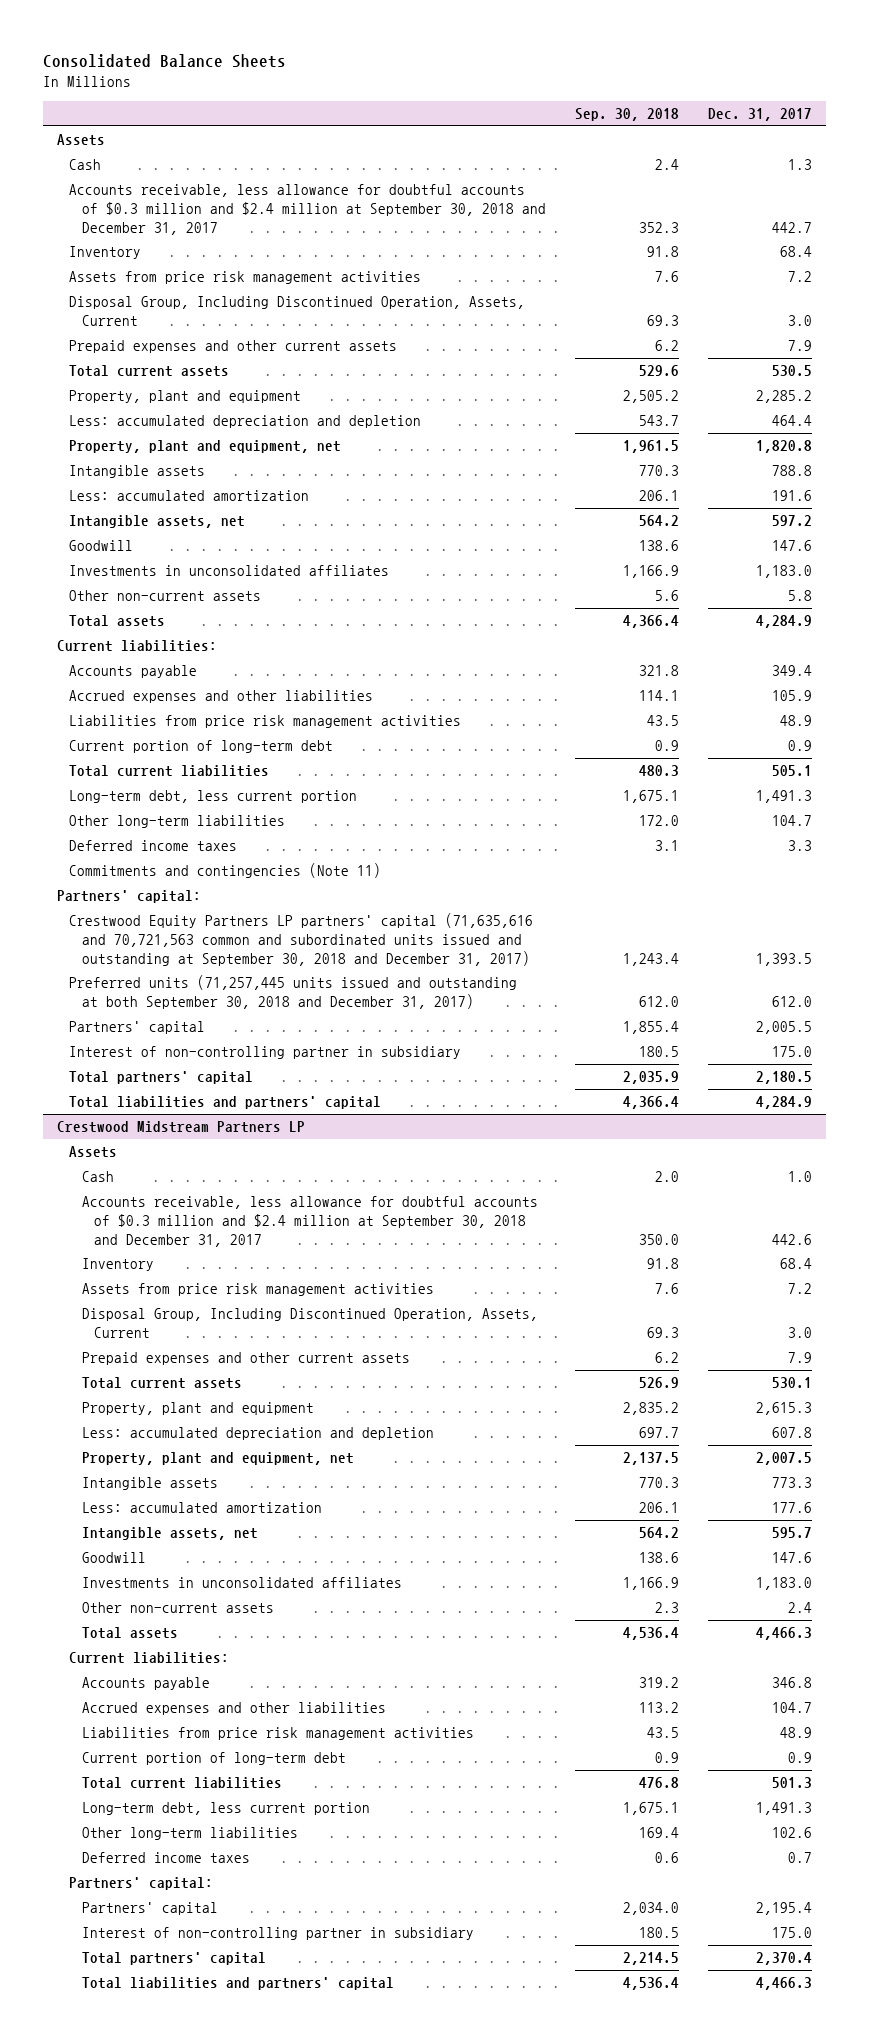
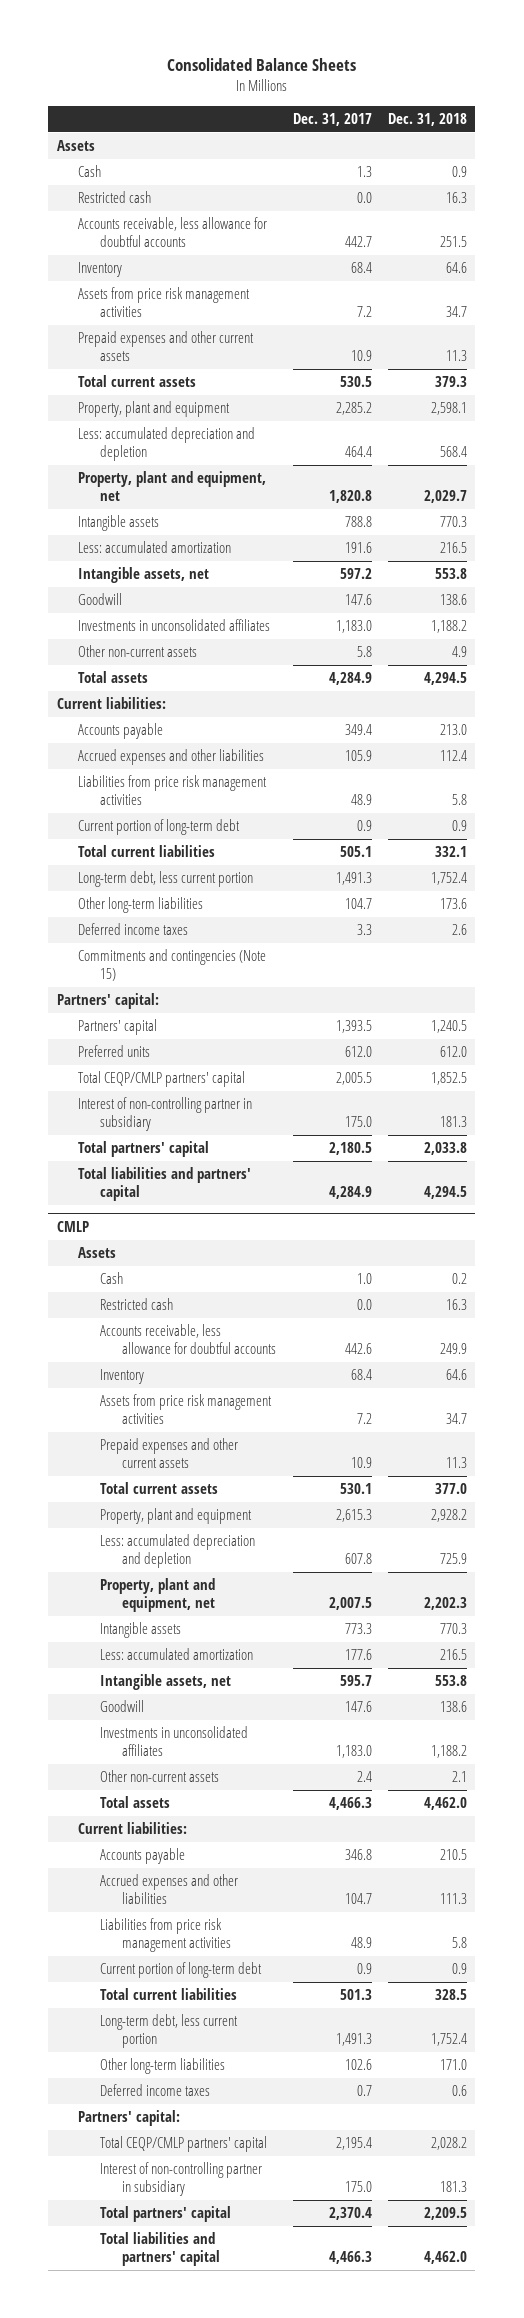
[574,108,679,122] Sep. 30, 2018 -> none
none -> [388,112,468,126] Dec. 31, 2018
none -> [78,191,152,204] Restricted cash
[69,184,546,235] Accounts receivable, less allowance for doubtful accounts of $0.3 million and $2.4 million at September 30, 2018 and December 31, 2017 -> [78,217,268,247] Accounts receivable, less allowance for doubtful accounts
[69,296,526,326] Disposal Group, Including Discontinued Operation, Assets, Current -> none
[787,340,812,352] 7.9 -> [350,349,372,361] 10.9
[69,863,382,879] Commitments and contingencies (Note 11) -> [78,949,267,981] Commitments and contingencies (Note 15)
[69,913,534,966] Crestwood Equity Partners LP partners' capital (71,635,616 and 70,721,563 common and subordinated units issued and outstanding at September 30, 2018 and December 31, 2017) -> [78,1019,158,1036] Partners' capital
[69,975,518,1009] Preferred units (71,257,445 units issued and outstanding at both September 30, 2018 and December 31, 2017) -> [78,1045,151,1058] Preferred units
[69,1021,206,1035] Partners' capital -> [78,1071,246,1088] Total CEQP/CMLP partners' capital
[57,1121,306,1134] Crestwood Midstream Partners LP -> [56,1221,89,1233] CMLP
none -> [100,1298,174,1311] Restricted cash
[81,1196,538,1247] Accounts receivable, less allowance for doubtful accounts of $0.3 million and $2.4 million at September 30, 2018 and December 31, 2017 -> [100,1324,276,1354] Accounts receivable, less allowance for doubtful accounts
[81,1308,538,1338] Disposal Group, Including Discontinued Operation, Assets, Current -> none
[787,1352,812,1364] 7.9 -> [350,1456,372,1468] 10.9
[81,1902,218,1916] Partners' capital -> [100,2136,268,2153] Total CEQP/CMLP partners' capital

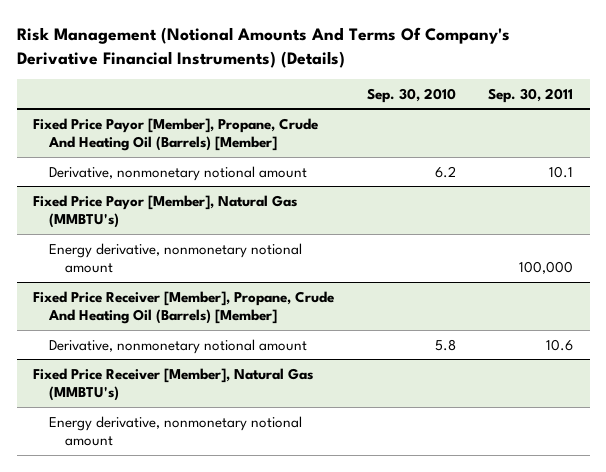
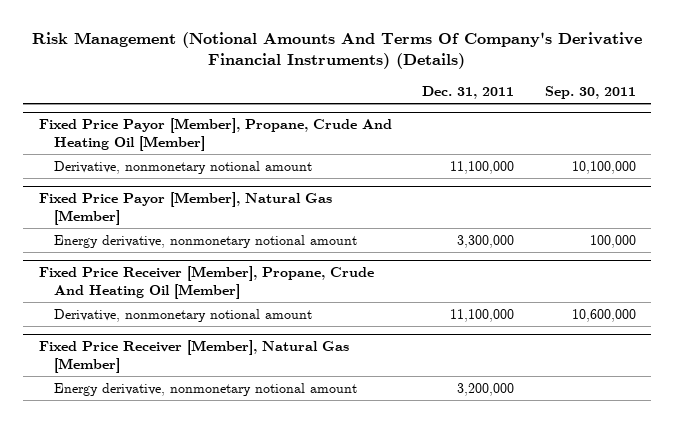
[366,87,456,103] Sep. 30, 2010 -> none
none -> [422,85,515,99] Dec. 31, 2011
[33,117,319,152] Fixed Price Payor [Member], Propane, Crude And Heating Oil (Barrels) [Member] -> [38,118,392,151] Fixed Price Payor [Member], Propane, Crude And Heating Oil [Member]
[549,165,574,178] 10.1 -> [571,160,636,174] 10,100,000
[33,194,298,229] Fixed Price Payor [Member], Natural Gas (MMBTU's) -> [38,192,332,225] Fixed Price Payor [Member], Natural Gas [Member]
[33,290,335,325] Fixed Price Receiver [Member], Propane, Crude And Heating Oil (Barrels) [Member] -> [38,266,374,299] Fixed Price Receiver [Member], Propane, Crude And Heating Oil [Member]
[546,338,574,351] 10.6 -> [571,308,636,322] 10,600,000
[33,367,314,402] Fixed Price Receiver [Member], Natural Gas (MMBTU's) -> [38,340,349,373] Fixed Price Receiver [Member], Natural Gas [Member]

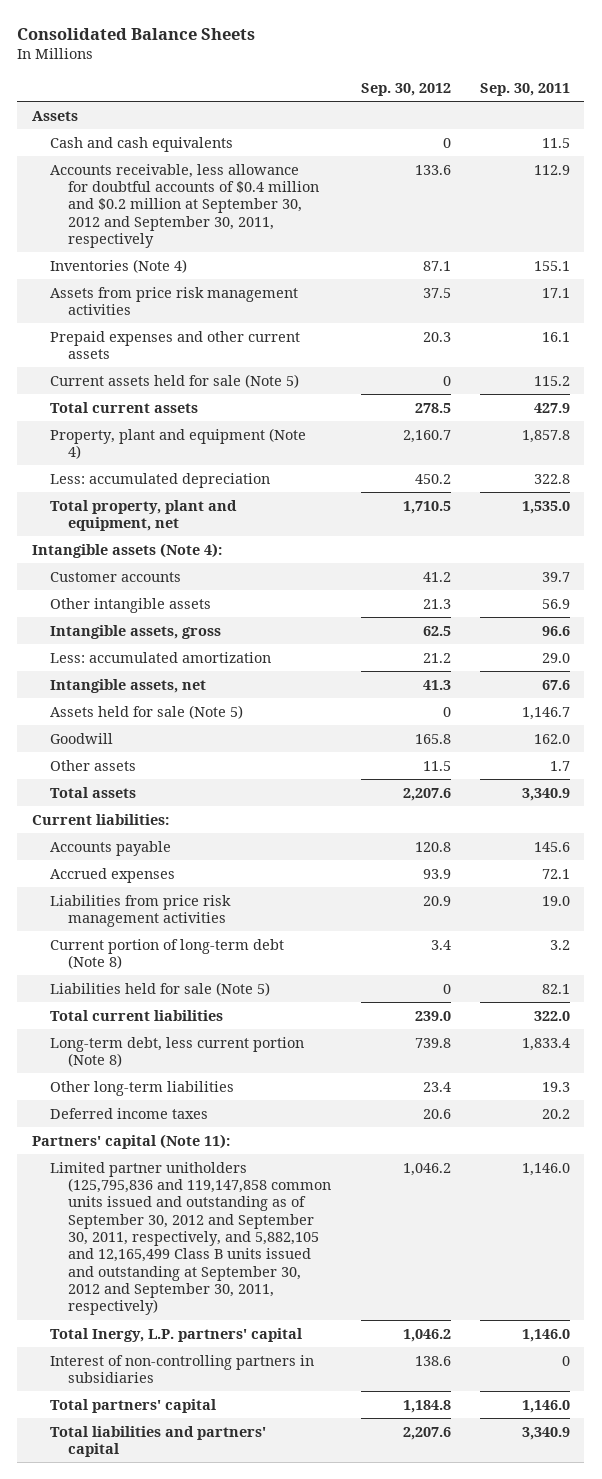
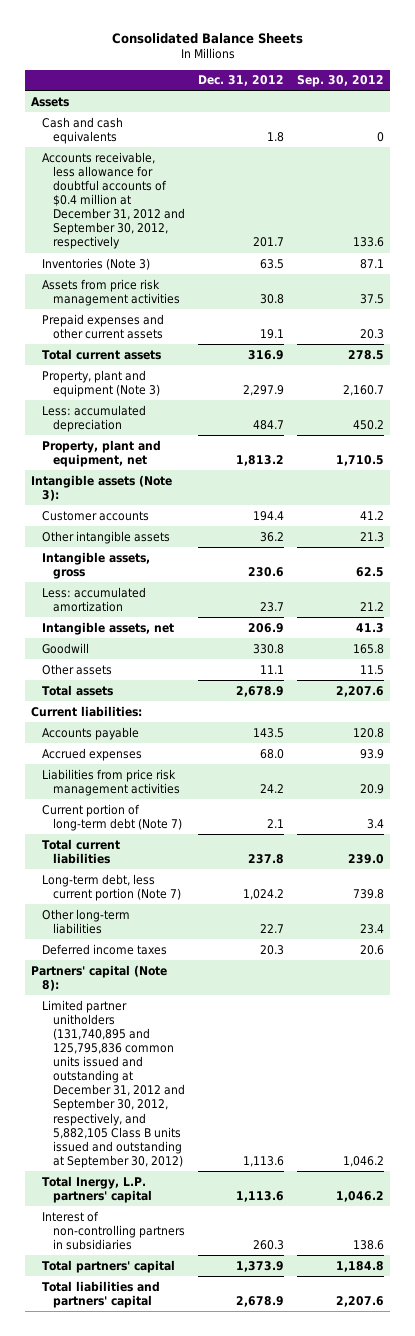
[479,82,570,96] Sep. 30, 2011 -> none
none -> [197,75,284,87] Dec. 31, 2012
[50,163,320,249] Accounts receivable, less allowance for doubtful accounts of $0.4 million and $0.2 million at September 30, 2012 and September 30, 2011, respectively -> [42,151,185,250] Accounts receivable, less allowance for doubtful accounts of $0.4 million at December 31, 2012 and September 30, 2012, respectively
[50,258,188,273] Inventories (Note 4) -> [42,257,151,270] Inventories (Note 3)
[50,373,300,388] Current assets held for sale (Note 5) -> none
[50,427,307,460] Property, plant and equipment (Note 4) -> [42,369,160,397] Property, plant and equipment (Note 3)
[50,499,238,532] Total property, plant and equipment, net -> [42,439,162,467] Property, plant and equipment, net
[31,542,222,558] Intangible assets (Note 4): -> [31,474,173,501] Intangible assets (Note 3):
[50,704,244,719] Assets held for sale (Note 5) -> none
[50,981,271,996] Liabilities held for sale (Note 5) -> none
[50,938,285,970] Current portion of long-term debt (Note 8) -> [42,803,182,831] Current portion of long-term debt (Note 7)
[50,1036,305,1068] Long-term debt, less current portion (Note 8) -> [42,873,181,901] Long-term debt, less current portion (Note 7)
[31,1133,230,1149] Partners' capital (Note 11): -> [31,964,168,991] Partners' capital (Note 8):
[50,1161,332,1316] Limited partner unitholders (125,795,836 and 119,147,858 common units issued and outstanding as of September 30, 2012 and September 30, 2011, respectively, and 5,882,105 and 12,165,499 Class B units issued and outstanding at September 30, 2012 and September 30, 2011, respectively) -> [42,999,185,1168] Limited partner unitholders (131,740,895 and 125,795,836 common units issued and outstanding at December 31, 2012 and September 30, 2012, respectively, and 5,882,105 Class B units issued and outstanding at September 30, 2012)

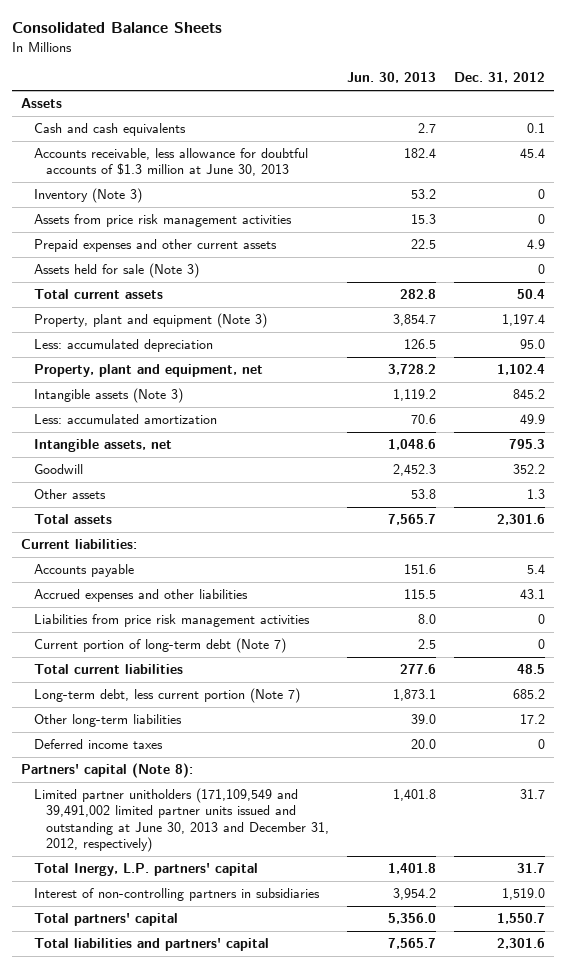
[296,75,384,88] Sep. 30, 2012 -> none
none -> [347,72,437,84] Jun. 30, 2013
[31,474,173,501] Intangible assets (Note 3): -> none
[42,510,150,521] Customer accounts -> none
[42,530,171,544] Other intangible assets -> none
[266,131,284,142] 1.8 -> [526,123,545,134] 0.1
[42,151,185,250] Accounts receivable, less allowance for doubtful accounts of $0.4 million at December 31, 2012 and September 30, 2012, respectively -> [33,148,308,177] Accounts receivable, less allowance for doubtful accounts of $1.3 million at June 30, 2013
[252,237,284,248] 201.7 -> [519,148,545,159] 45.4
[42,257,151,270] Inventories (Note 3) -> [33,188,142,204] Inventory (Note 3)
[259,258,284,269] 63.5 -> [537,189,545,200] 0
[259,293,284,304] 30.8 -> [537,214,545,225] 0
[259,328,284,339] 19.1 -> [526,239,545,250] 4.9
none -> [33,263,199,279] Assets held for sale (Note 3)
[247,349,284,360] 316.9 -> [516,289,545,300] 50.4
[242,384,284,396] 2,297.9 -> [501,314,545,327] 1,197.4
[252,419,284,430] 484.7 -> [519,339,545,350] 95.0
[235,454,284,466] 1,813.2 -> [496,364,545,376] 1,102.4
[42,551,151,579] Intangible assets, gross -> [33,388,183,404] Intangible assets (Note 3)
[247,566,284,577] 230.6 -> [512,389,545,400] 845.2
[259,601,284,612] 23.7 -> [519,414,545,425] 49.9
[247,622,284,633] 206.9 -> [508,439,545,450] 795.3
[252,643,284,654] 330.8 -> [512,464,545,475] 352.2
[259,664,284,674] 11.1 -> [526,489,545,500] 1.3
[235,685,284,697] 2,678.9 -> [496,514,545,526] 2,301.6
[252,727,284,738] 143.5 -> [526,564,545,575] 5.4
[42,747,143,761] Accrued expenses -> [33,589,248,603] Accrued expenses and other liabilities
[259,748,284,759] 68.0 -> [519,589,545,600] 43.1
[259,783,284,793] 24.2 -> [537,614,545,625] 0
[266,818,284,828] 2.1 -> [537,639,545,650] 0
[247,853,284,864] 237.8 -> [516,664,545,675] 48.5
[242,888,284,900] 1,024.2 -> [512,689,545,700] 685.2
[259,923,284,933] 22.7 -> [519,714,545,725] 17.2
[259,944,284,955] 20.3 -> [537,739,545,750] 0
[42,999,185,1168] Limited partner unitholders (131,740,895 and 125,795,836 common units issued and outstanding at December 31, 2012 and September 30, 2012, respectively, and 5,882,105 Class B units issued and outstanding at September 30, 2012) -> [33,788,330,852] Limited partner unitholders (171,109,549 and 39,491,002 limited partner units issued and outstanding at June 30, 2013 and December 31, 2012, respectively)
[242,1155,284,1167] 1,113.6 -> [519,789,545,800] 31.7
[235,1190,284,1202] 1,113.6 -> [516,863,545,874] 31.7
[252,1239,284,1250] 260.3 -> [501,888,545,901] 1,519.0
[235,1260,284,1272] 1,373.9 -> [496,913,545,925] 1,550.7
[235,1295,284,1307] 2,678.9 -> [496,938,545,950] 2,301.6

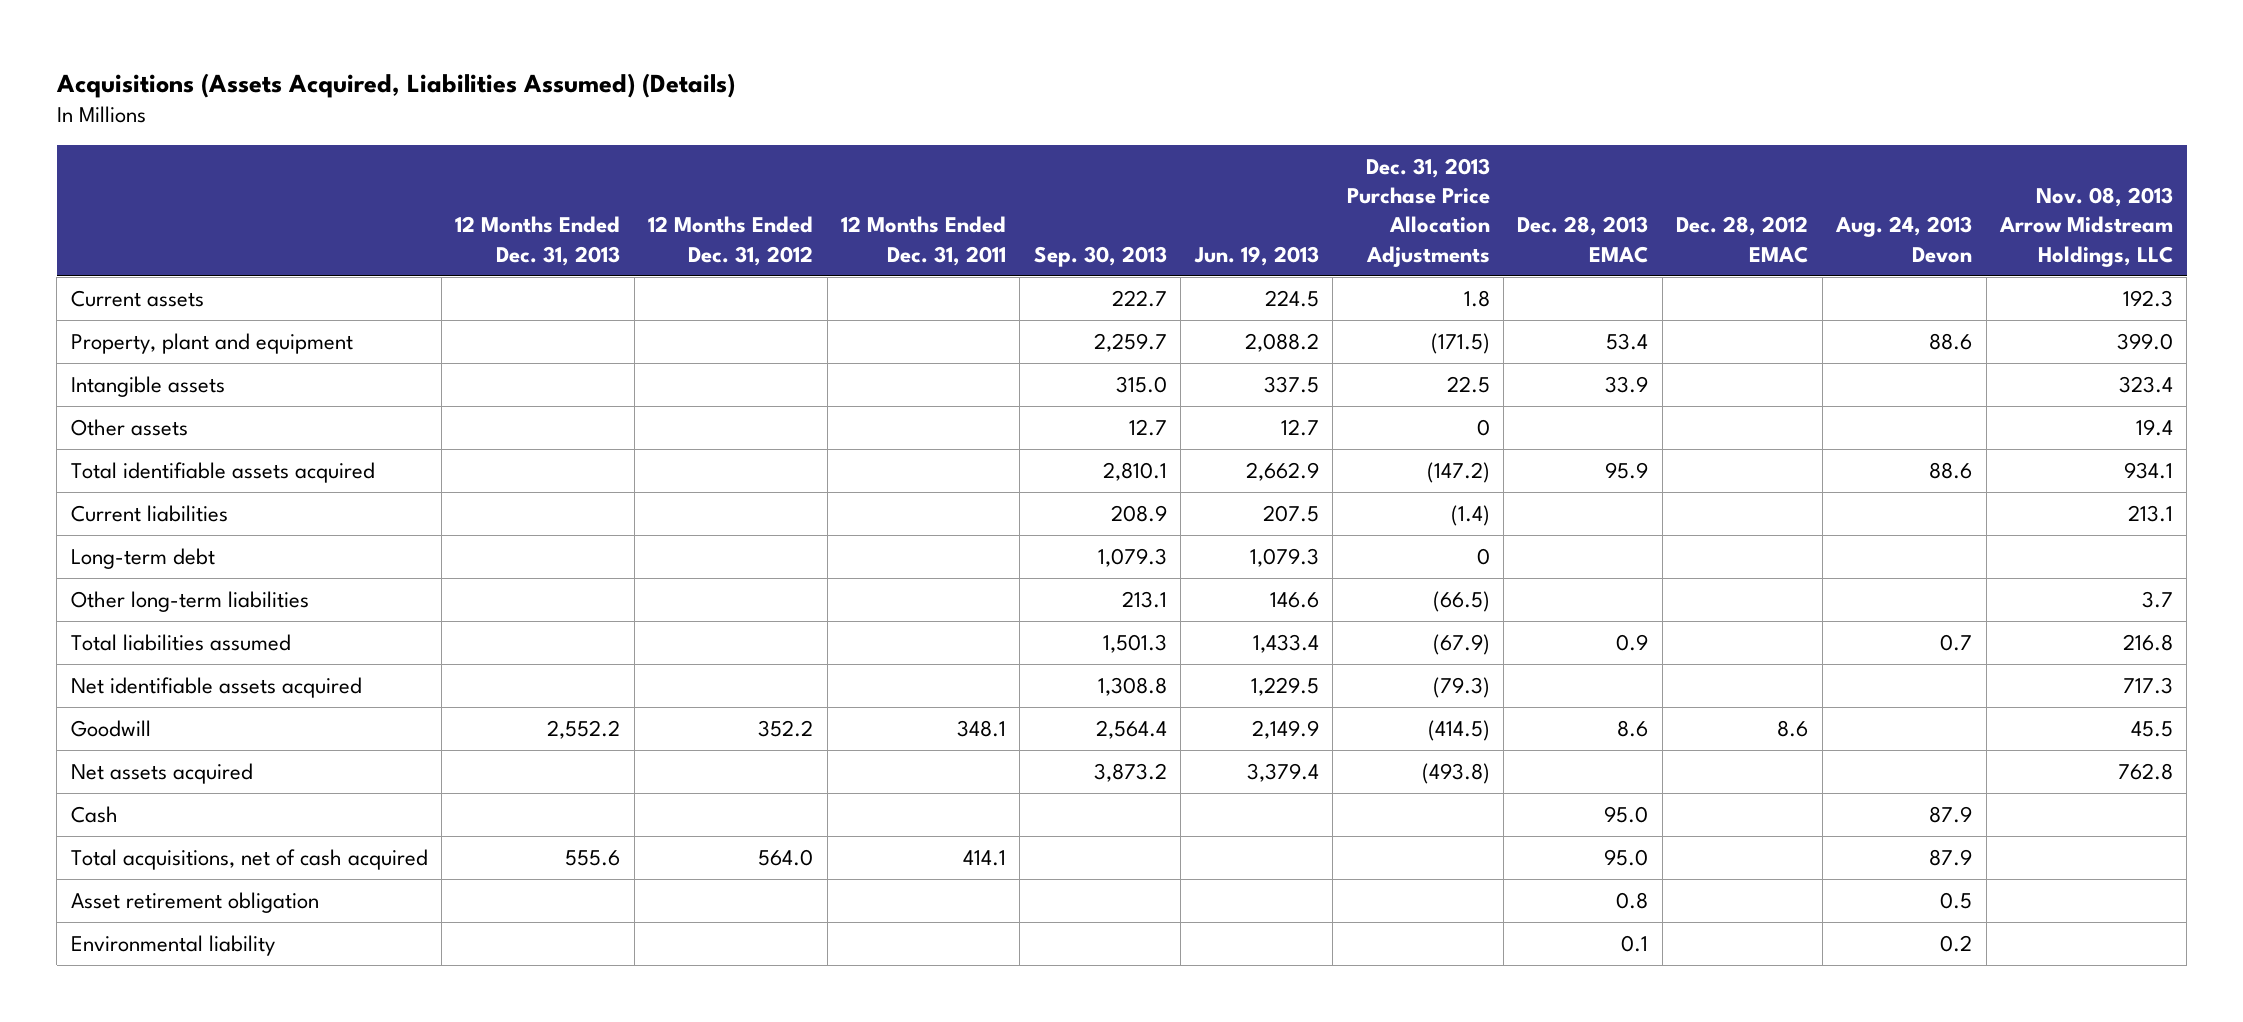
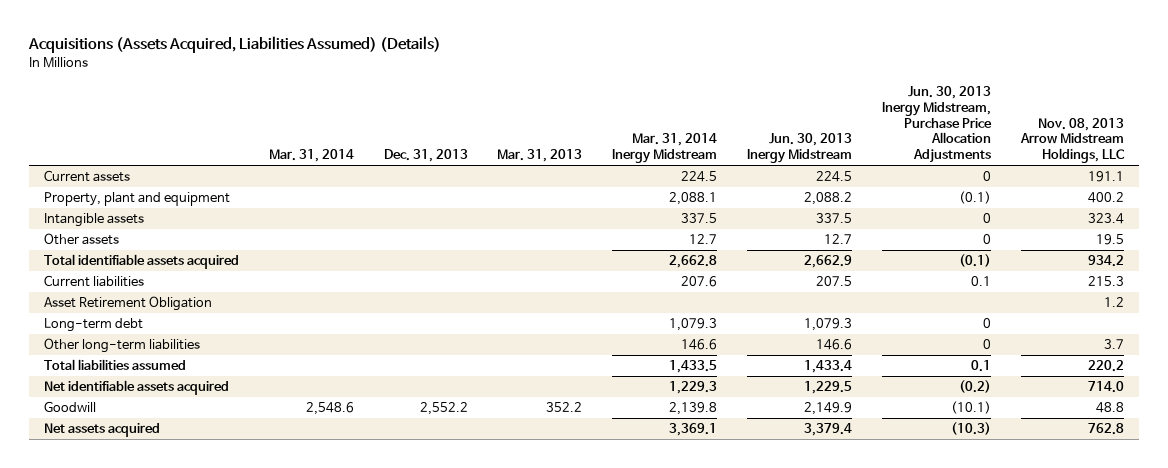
[455,216,621,266] 12 Months Ended Dec. 31, 2013 -> none
[648,216,814,266] 12 Months Ended Dec. 31, 2012 -> none
[841,216,1007,266] 12 Months Ended Dec. 31, 2011 -> none
[1033,245,1167,267] Sep. 30, 2013 -> none
[1193,245,1319,266] Jun. 19, 2013 -> none
[1346,157,1490,267] Dec. 31, 2013 Purchase Price Allocation Adjustments -> none
[1517,216,1649,263] Dec. 28, 2013 EMAC -> none
[1676,216,1809,263] Dec. 28, 2012 EMAC -> none
[1835,216,1973,263] Aug. 24, 2013 Devon -> none
none -> [268,149,354,163] Mar. 31, 2014
none -> [383,149,468,163] Dec. 31, 2013
none -> [497,149,583,163] Mar. 31, 2013
none -> [612,133,718,164] Mar. 31, 2014 Inergy Midstream
none -> [747,133,853,164] Jun. 30, 2013 Inergy Midstream
none -> [882,85,993,164] Jun. 30, 2013 Inergy Midstream, Purchase Price Allocation Adjustments
[2122,289,2173,307] 192.3 -> [1087,171,1124,183] 191.1
[2116,332,2173,350] 399.0 -> [1087,192,1124,204] 400.2
[2135,418,2173,436] 19.4 -> [1095,234,1124,246] 19.5
[2123,461,2173,479] 934.1 -> [1087,255,1124,268] 934.2
[2127,504,2173,522] 213.1 -> [1087,276,1124,287] 215.3
none -> [43,296,212,312] Asset Retirement Obligation
[2122,633,2173,651] 216.8 -> [1087,360,1124,373] 220.2
[2122,676,2173,694] 717.3 -> [1087,381,1124,394] 714.0
[2130,720,2173,737] 45.5 -> [1095,402,1124,414] 48.8
[70,805,118,823] Cash -> none
[70,848,428,870] Total acquisitions, net of cash acquired -> none
[70,891,319,913] Asset retirement obligation -> none
[70,934,275,956] Environmental liability -> none

